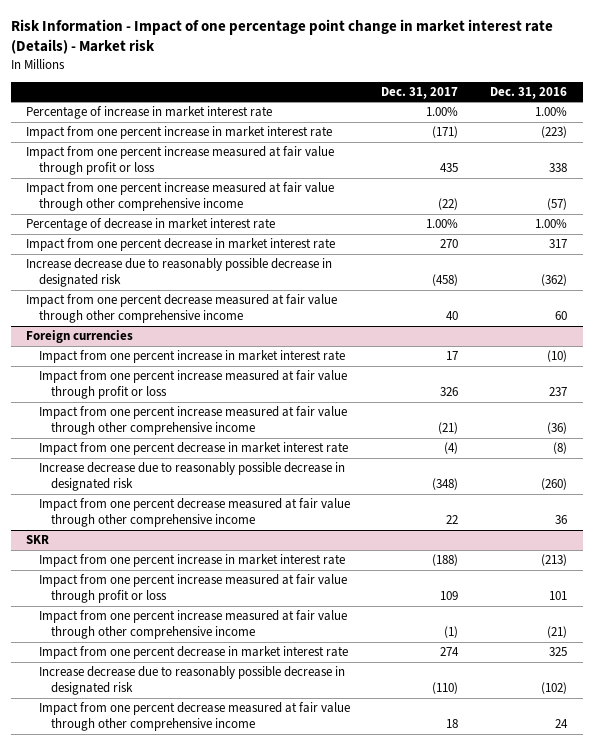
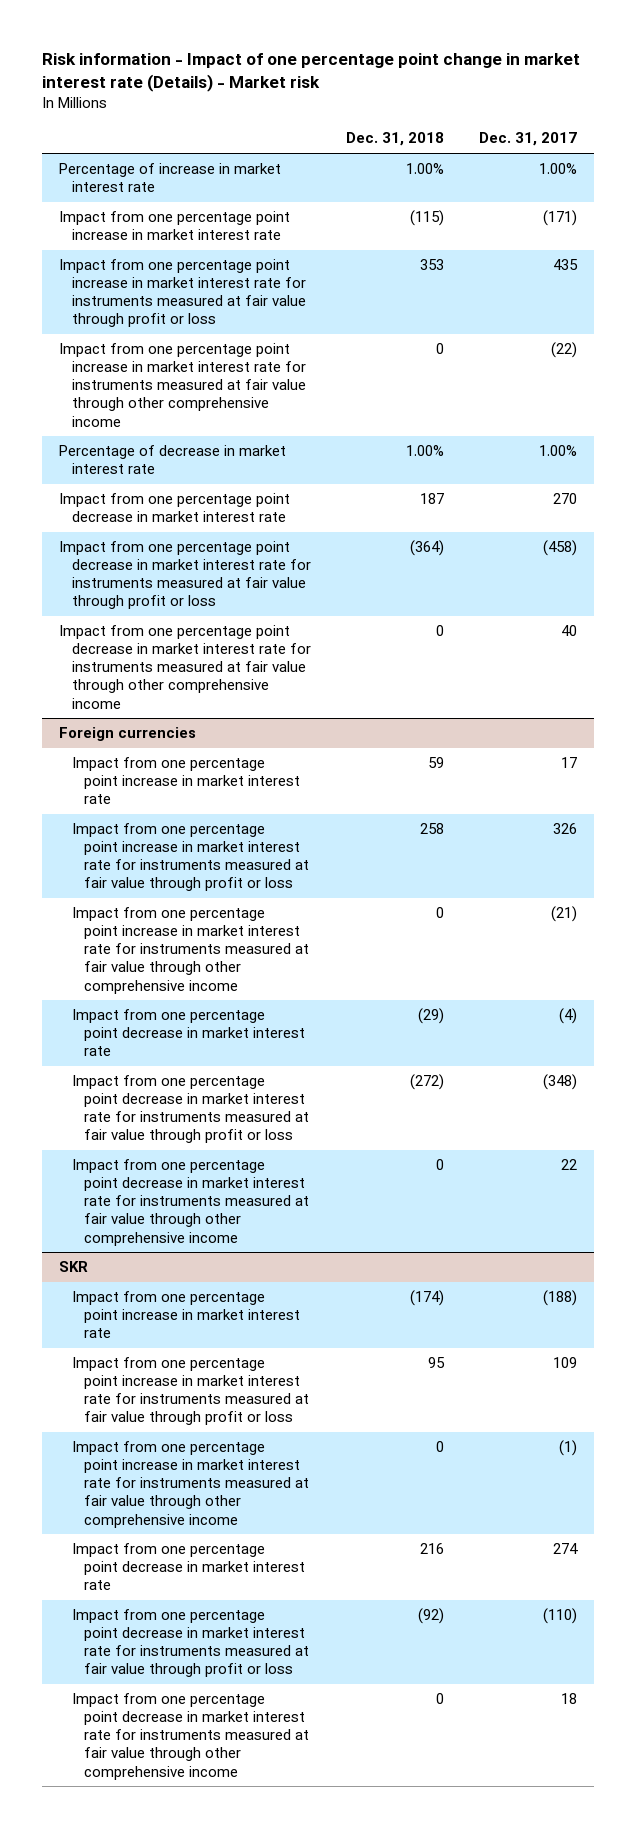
[10,18,553,54] Risk Information - Impact of one percentage point change in market interest rate (Details) - Market risk -> [41,52,580,93] Risk information - Impact of one percentage point change in market interest rate (Details) - Market risk
[489,86,567,99] Dec. 31, 2016 -> none
none -> [345,132,444,147] Dec. 31, 2018
[26,126,333,140] Impact from one percent increase in market interest rate -> [59,211,291,241] Impact from one percentage point increase in market interest rate
[26,146,335,176] Impact from one percent increase measured at fair value through profit or loss -> [59,259,306,328] Impact from one percentage point increase in market interest rate for instruments measured at fair value through profit or loss
[26,182,335,212] Impact from one percent increase measured at fair value through other comprehensive income -> [59,343,306,427] Impact from one percentage point increase in market interest rate for instruments measured at fair value through other comprehensive income
[26,238,336,252] Impact from one percent decrease in market interest rate -> [59,493,291,523] Impact from one percentage point decrease in market interest rate
[26,258,333,288] Increase decrease due to reasonably possible decrease in designated risk -> [59,541,311,610] Impact from one percentage point decrease in market interest rate for instruments measured at fair value through profit or loss
[26,294,338,324] Impact from one percent decrease measured at fair value through other comprehensive income -> [59,625,311,709] Impact from one percentage point decrease in market interest rate for instruments measured at fair value through other comprehensive income
[38,350,345,364] Impact from one percent increase in market interest rate -> [71,757,301,805] Impact from one percentage point increase in market interest rate
[38,370,347,400] Impact from one percent increase measured at fair value through profit or loss -> [71,823,310,892] Impact from one percentage point increase in market interest rate for instruments measured at fair value through profit or loss
[38,406,347,436] Impact from one percent increase measured at fair value through other comprehensive income -> [71,907,310,994] Impact from one percentage point increase in market interest rate for instruments measured at fair value through other comprehensive income
[38,442,348,456] Impact from one percent decrease in market interest rate -> [71,1009,306,1057] Impact from one percentage point decrease in market interest rate
[38,462,345,492] Increase decrease due to reasonably possible decrease in designated risk -> [71,1075,310,1144] Impact from one percentage point decrease in market interest rate for instruments measured at fair value through profit or loss
[38,498,350,528] Impact from one percent decrease measured at fair value through other comprehensive income -> [71,1159,310,1246] Impact from one percentage point decrease in market interest rate for instruments measured at fair value through other comprehensive income
[38,554,345,568] Impact from one percent increase in market interest rate -> [71,1291,301,1339] Impact from one percentage point increase in market interest rate
[38,574,347,604] Impact from one percent increase measured at fair value through profit or loss -> [71,1357,310,1426] Impact from one percentage point increase in market interest rate for instruments measured at fair value through profit or loss
[38,610,347,640] Impact from one percent increase measured at fair value through other comprehensive income -> [71,1441,310,1528] Impact from one percentage point increase in market interest rate for instruments measured at fair value through other comprehensive income
[38,646,348,660] Impact from one percent decrease in market interest rate -> [71,1543,306,1591] Impact from one percentage point decrease in market interest rate
[38,666,345,696] Increase decrease due to reasonably possible decrease in designated risk -> [71,1609,310,1678] Impact from one percentage point decrease in market interest rate for instruments measured at fair value through profit or loss
[38,702,350,732] Impact from one percent decrease measured at fair value through other comprehensive income -> [71,1693,310,1780] Impact from one percentage point decrease in market interest rate for instruments measured at fair value through other comprehensive income

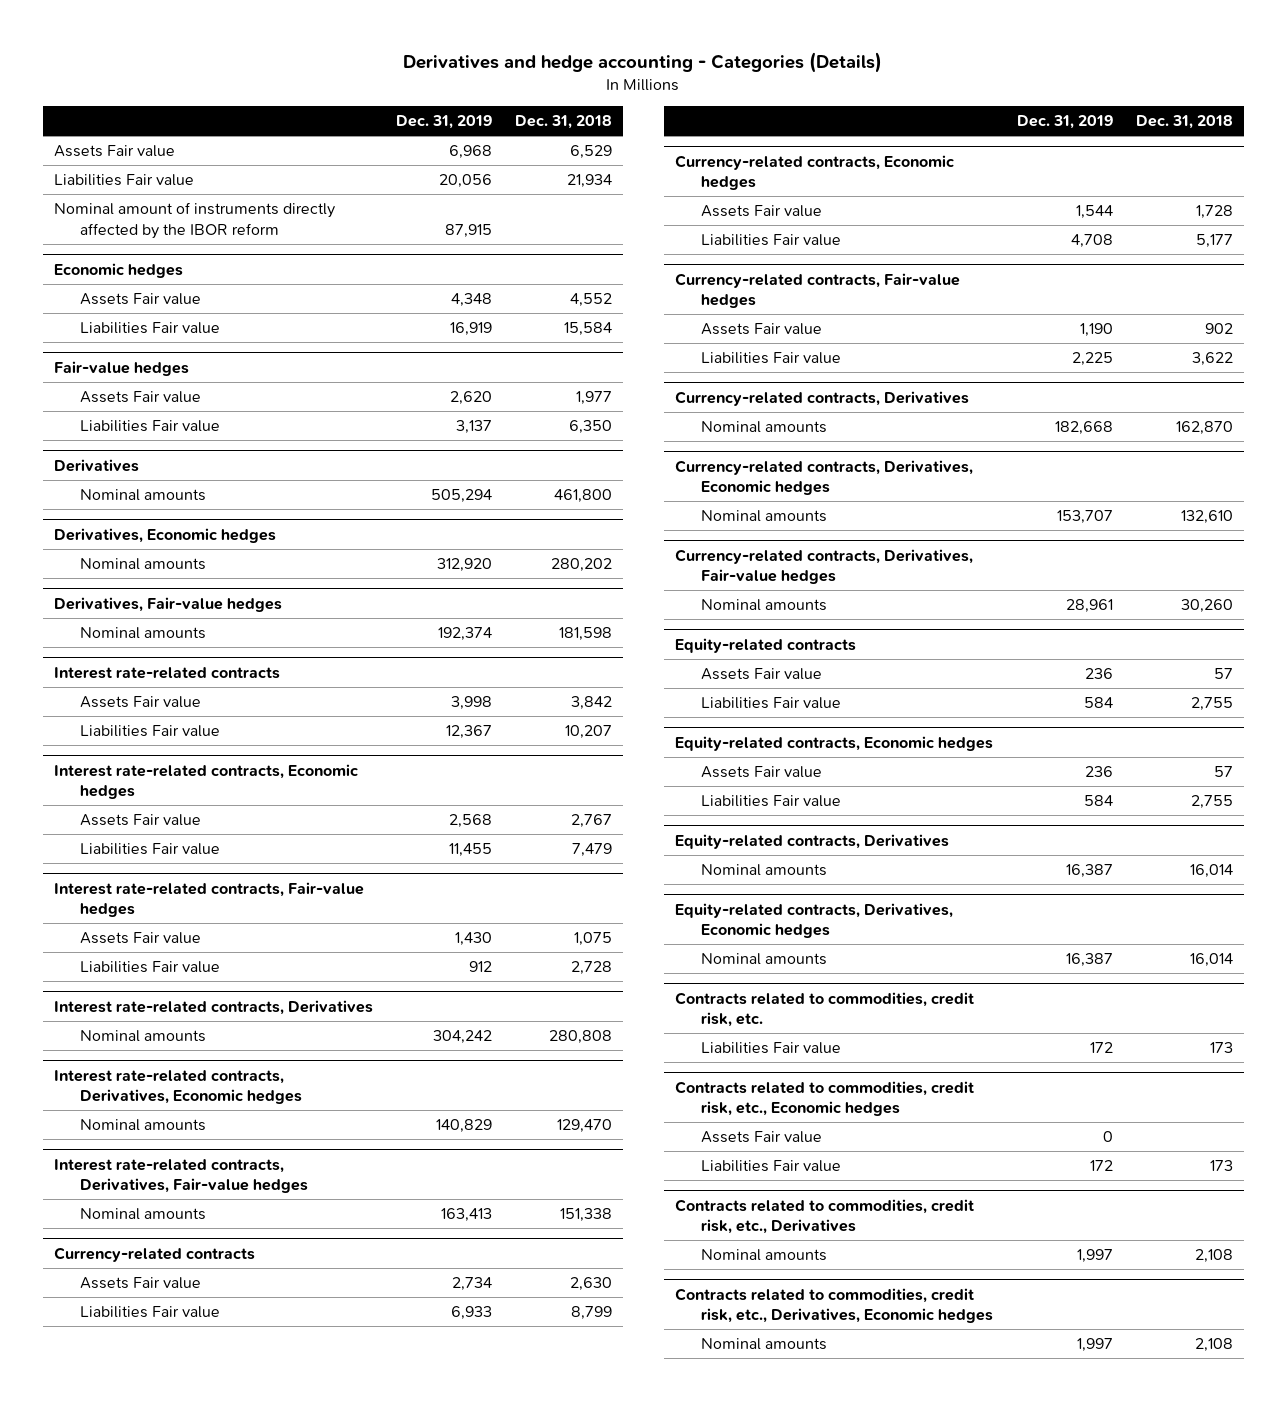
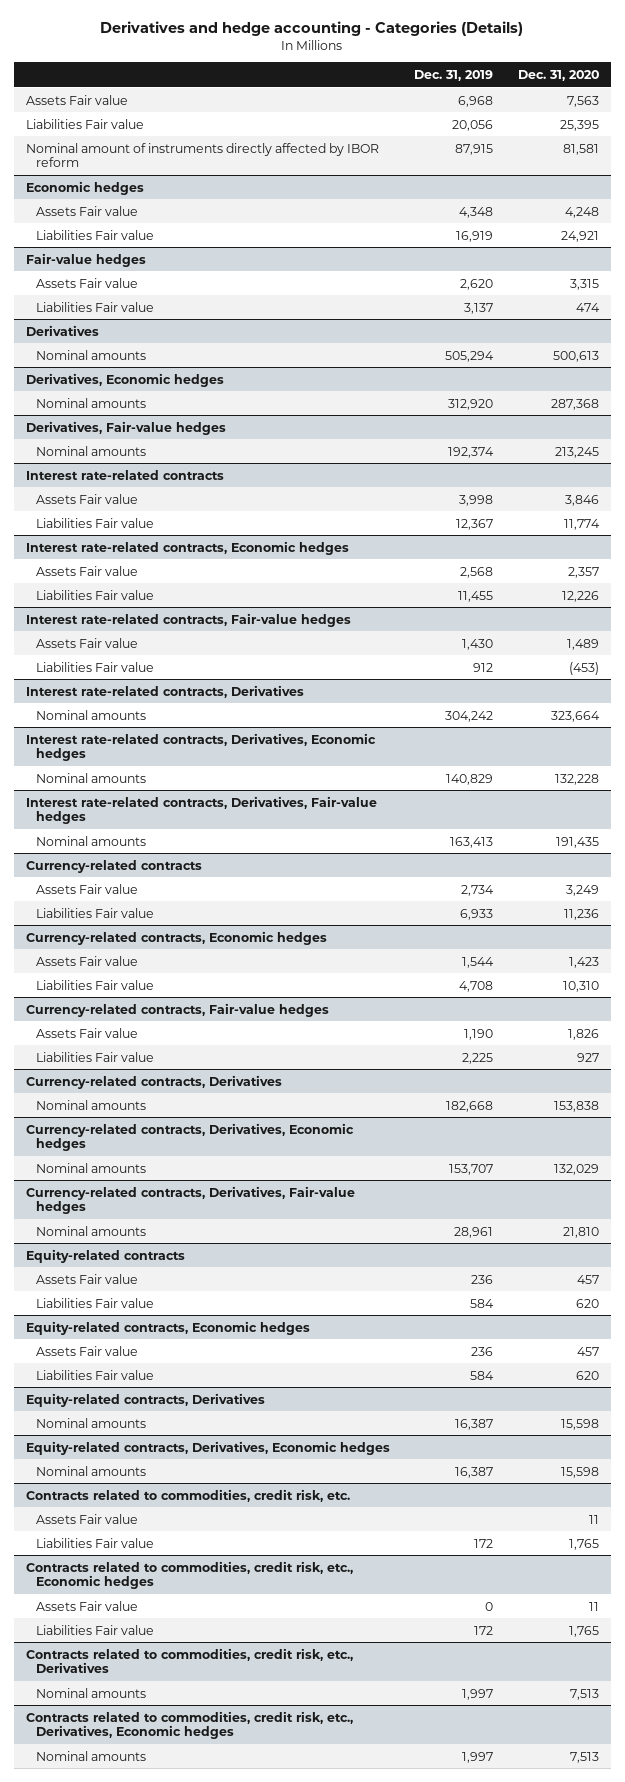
[514,115,612,130] Dec. 31, 2018 -> none
none -> [517,70,599,82] Dec. 31, 2020
[54,202,336,239] Nominal amount of instruments directly affected by the IBOR reform -> [25,142,379,168] Nominal amount of instruments directly affected by IBOR reform
none -> [36,1513,139,1524] Assets Fair value

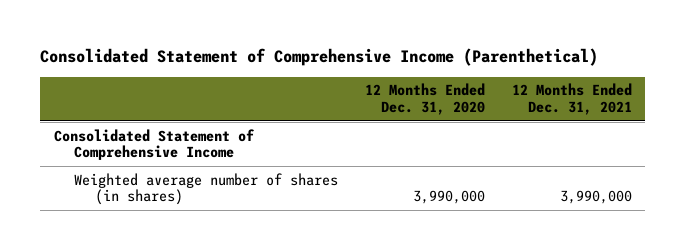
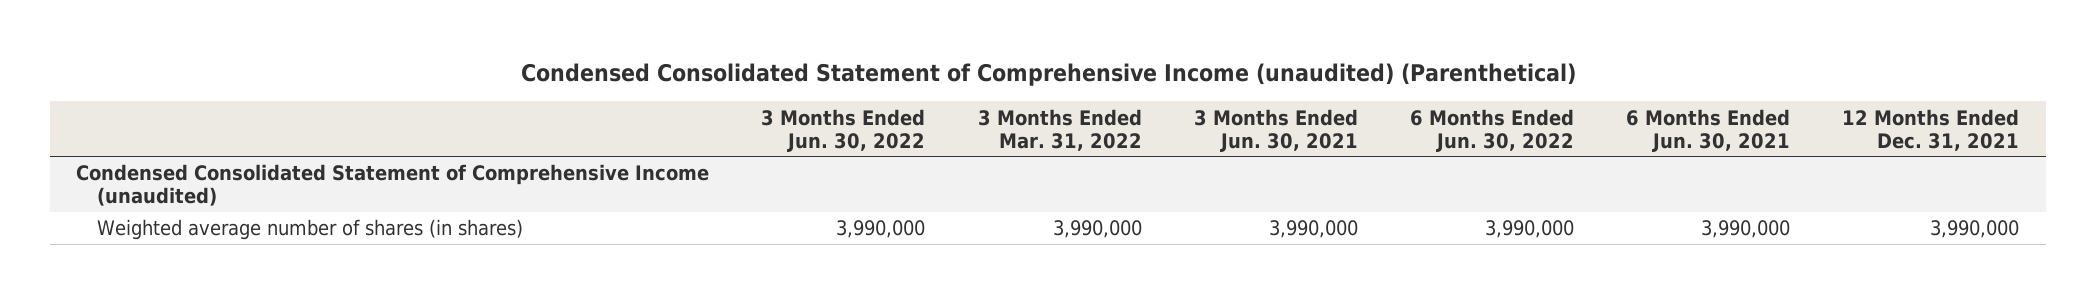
[40,48,599,67] Consolidated Statement of Comprehensive Income (Parenthetical) -> [520,63,1576,87] Condensed Consolidated Statement of Comprehensive Income (unaudited) (Parenthetical)
[364,83,485,116] 12 Months Ended Dec. 31, 2020 -> none
none -> [761,108,926,152] 3 Months Ended Jun. 30, 2022
none -> [977,108,1142,151] 3 Months Ended Mar. 31, 2022
none -> [1193,108,1358,152] 3 Months Ended Jun. 30, 2021
none -> [1410,108,1575,152] 6 Months Ended Jun. 30, 2022
none -> [1626,108,1791,152] 6 Months Ended Jun. 30, 2021
[53,128,255,161] Consolidated Statement of Comprehensive Income -> [76,164,710,207] Condensed Consolidated Statement of Comprehensive Income (unaudited)

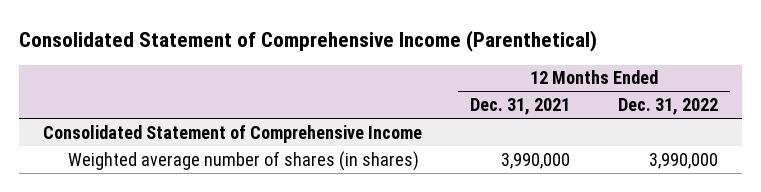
[520,63,1576,87] Condensed Consolidated Statement of Comprehensive Income (unaudited) (Parenthetical) -> [18,29,597,52] Consolidated Statement of Comprehensive Income (Parenthetical)
[761,108,926,152] 3 Months Ended Jun. 30, 2022 -> none
[977,108,1142,151] 3 Months Ended Mar. 31, 2022 -> none
[1193,108,1358,152] 3 Months Ended Jun. 30, 2021 -> none
[1410,108,1575,152] 6 Months Ended Jun. 30, 2022 -> none
[1626,108,1791,152] 6 Months Ended Jun. 30, 2021 -> none
none -> [618,98,719,116] Dec. 31, 2022
[76,164,710,207] Condensed Consolidated Statement of Comprehensive Income (unaudited) -> [42,124,422,143] Consolidated Statement of Comprehensive Income

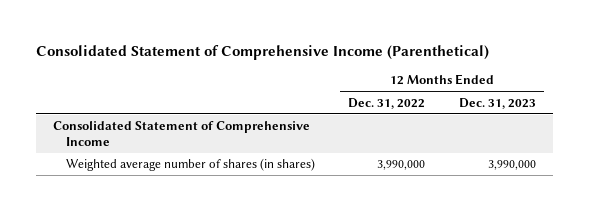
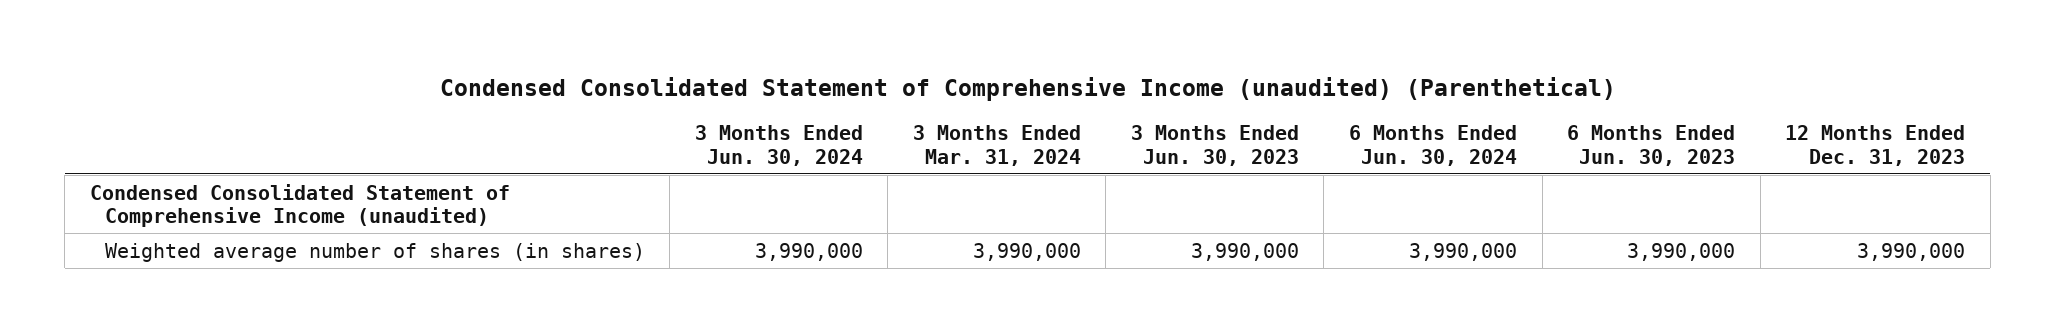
[35,45,489,61] Consolidated Statement of Comprehensive Income (Parenthetical) -> [439,76,1616,101] Condensed Consolidated Statement of Comprehensive Income (unaudited) (Parenthetical)
[348,97,426,109] Dec. 31, 2022 -> none
none -> [694,125,863,166] 3 Months Ended Jun. 30, 2024
none -> [912,125,1081,166] 3 Months Ended Mar. 31, 2024
none -> [1130,125,1299,166] 3 Months Ended Jun. 30, 2023
none -> [1348,125,1517,166] 6 Months Ended Jun. 30, 2024
none -> [1567,125,1736,166] 6 Months Ended Jun. 30, 2023
[52,121,310,147] Consolidated Statement of Comprehensive Income -> [89,183,510,228] Condensed Consolidated Statement of Comprehensive Income (unaudited)

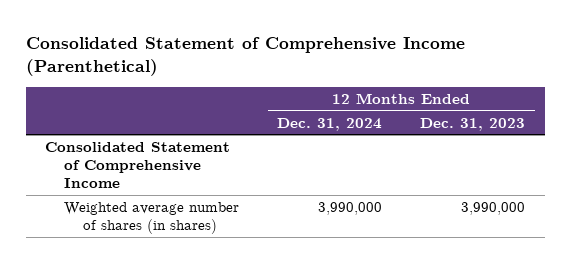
[439,76,1616,101] Condensed Consolidated Statement of Comprehensive Income (unaudited) (Parenthetical) -> [25,36,465,77] Consolidated Statement of Comprehensive Income (Parenthetical)
[694,125,863,166] 3 Months Ended Jun. 30, 2024 -> none
[912,125,1081,166] 3 Months Ended Mar. 31, 2024 -> none
[1130,125,1299,166] 3 Months Ended Jun. 30, 2023 -> none
[1348,125,1517,166] 6 Months Ended Jun. 30, 2024 -> none
[1567,125,1736,166] 6 Months Ended Jun. 30, 2023 -> none
none -> [277,117,383,131] Dec. 31, 2024
[89,183,510,228] Condensed Consolidated Statement of Comprehensive Income (unaudited) -> [44,141,230,188] Consolidated Statement of Comprehensive Income

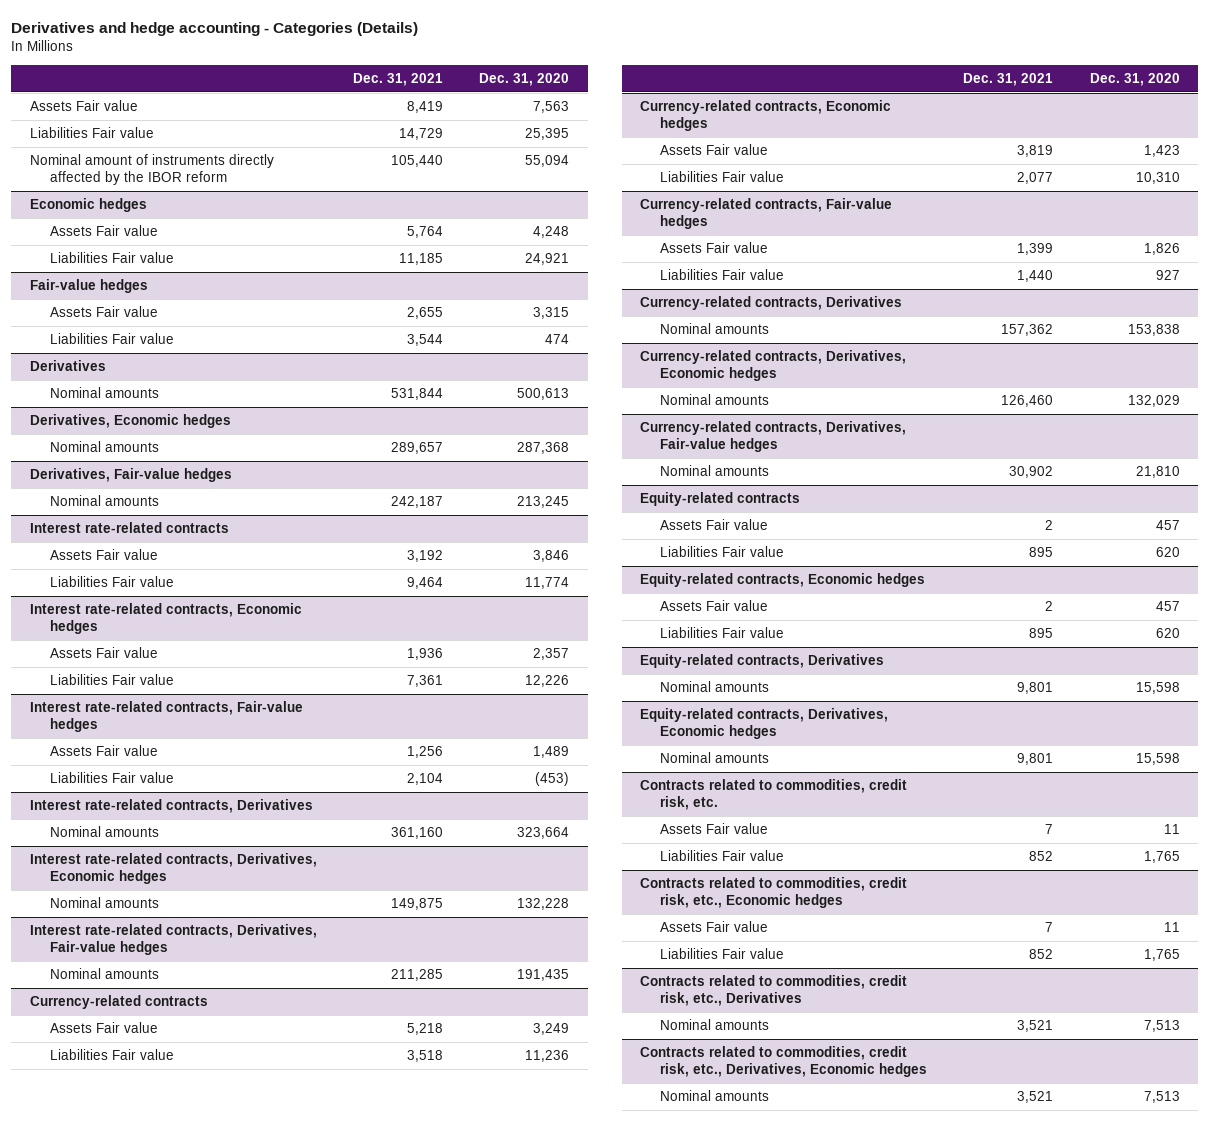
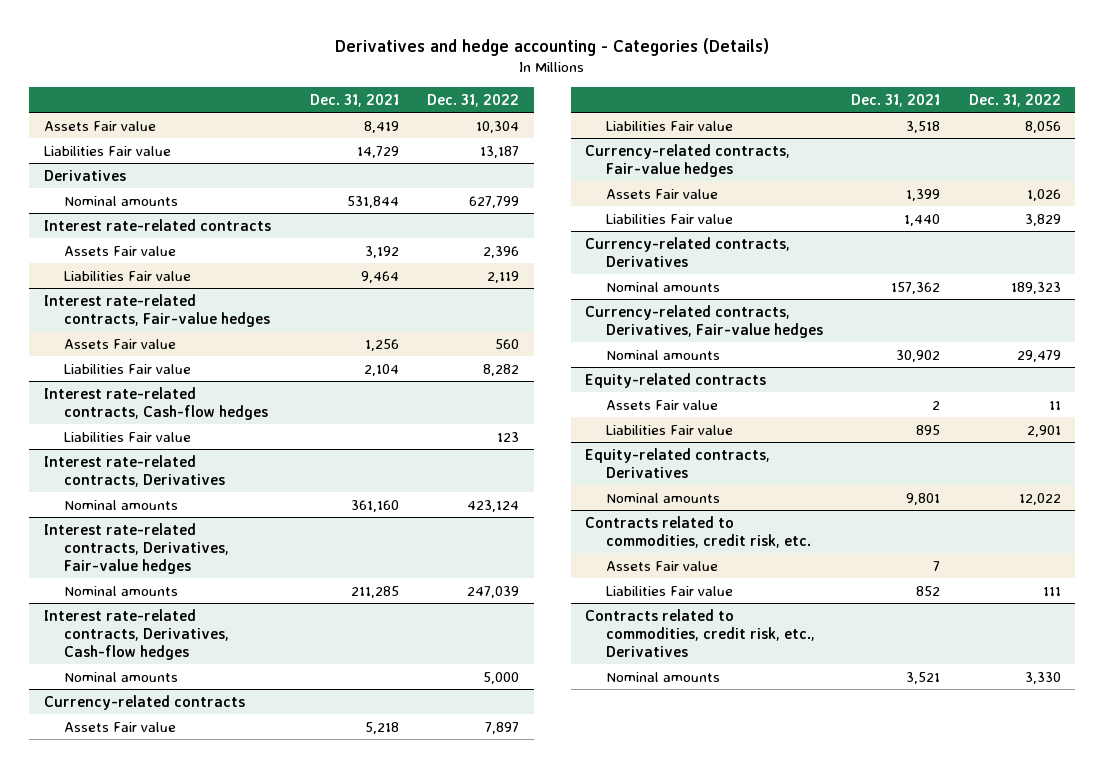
[479,72,570,86] Dec. 31, 2020 -> none
none -> [427,93,520,107] Dec. 31, 2022
[29,154,274,185] Nominal amount of instruments directly affected by the IBOR reform -> none
[29,198,147,213] Economic hedges -> none
[50,225,159,237] Assets Fair value -> none
[50,252,175,264] Liabilities Fair value -> none
[29,279,148,294] Fair-value hedges -> none
[50,306,159,318] Assets Fair value -> none
[50,333,175,345] Liabilities Fair value -> none
[29,414,231,429] Derivatives, Economic hedges -> none
[50,441,160,453] Nominal amounts -> none
[29,468,232,483] Derivatives, Fair-value hedges -> none
[50,495,160,507] Nominal amounts -> none
[29,603,302,634] Interest rate-related contracts, Economic hedges -> none
[50,647,159,659] Assets Fair value -> none
[50,674,175,686] Liabilities Fair value -> none
none -> [43,386,269,420] Interest rate-related contracts, Cash-flow hedges
none -> [64,431,192,442] Liabilities Fair value
[29,853,317,884] Interest rate-related contracts, Derivatives, Economic hedges -> none
[50,897,160,909] Nominal amounts -> none
none -> [43,608,230,660] Interest rate-related contracts, Derivatives, Cash-flow hedges
none -> [64,671,179,682] Nominal amounts
[639,100,891,131] Currency-related contracts, Economic hedges -> none
[660,144,769,156] Assets Fair value -> none
[660,171,785,183] Liabilities Fair value -> none
[639,350,906,381] Currency-related contracts, Derivatives, Economic hedges -> none
[660,394,770,406] Nominal amounts -> none
[639,573,925,588] Equity-related contracts, Economic hedges -> none
[660,600,769,612] Assets Fair value -> none
[660,627,785,639] Liabilities Fair value -> none
[639,708,888,739] Equity-related contracts, Derivatives, Economic hedges -> none
[660,752,770,764] Nominal amounts -> none
[639,877,907,908] Contracts related to commodities, credit risk, etc., Economic hedges -> none
[660,921,769,933] Assets Fair value -> none
[660,948,785,960] Liabilities Fair value -> none
[639,1046,928,1077] Contracts related to commodities, credit risk, etc., Derivatives, Economic hedges -> none
[660,1090,770,1102] Nominal amounts -> none

